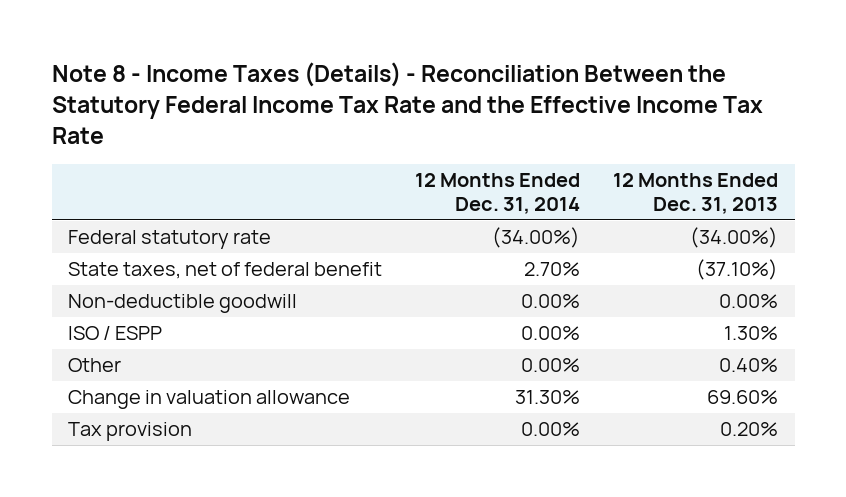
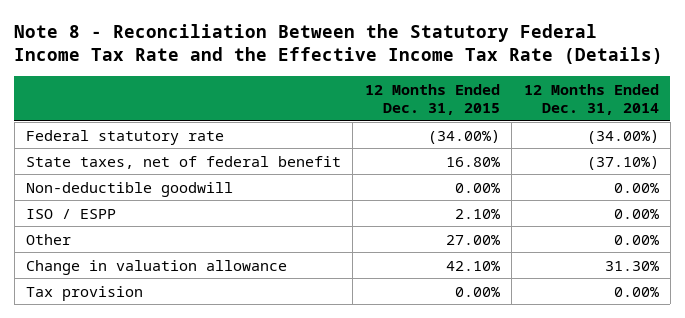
[51,62,763,145] Note 8 - Income Taxes (Details) - Reconciliation Between the Statutory Federal Income Tax Rate and the Effective Income Tax Rate -> [14,23,664,65] Note 8 - Reconciliation Between the Statutory Federal Income Tax Rate and the Effective Income Tax Rate (Details)
[613,173,779,215] 12 Months Ended Dec. 31, 2013 -> none
none -> [364,83,500,115] 12 Months Ended Dec. 31, 2015
[524,262,581,277] 2.70% -> [586,155,659,170] (37.10%)

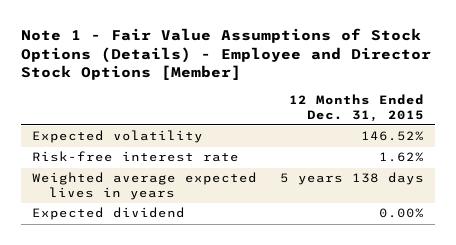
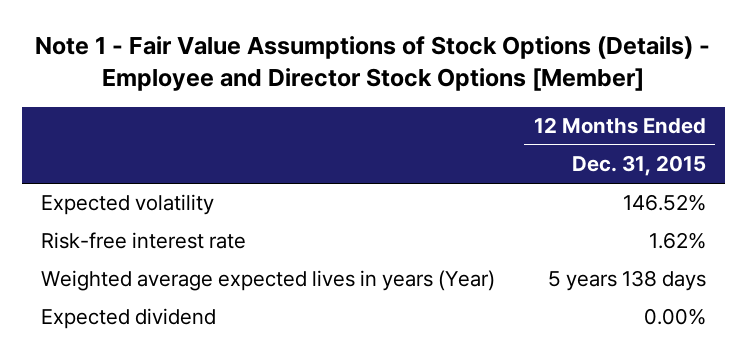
[32,172,258,201] Weighted average expected lives in years -> [40,270,495,292] Weighted average expected lives in years (Year)

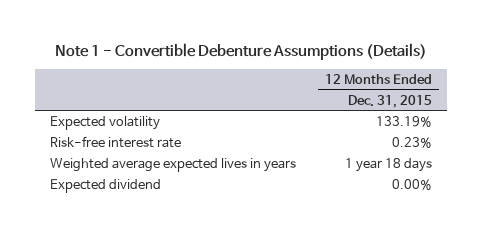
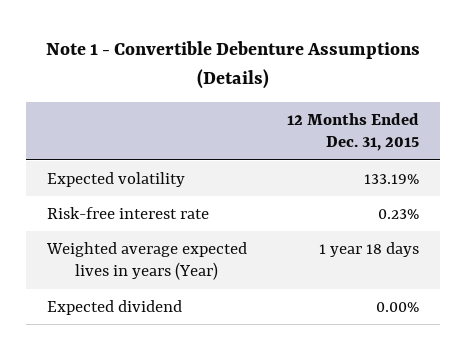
[49,158,296,173] Weighted average expected lives in years -> [45,241,247,281] Weighted average expected lives in years (Year)

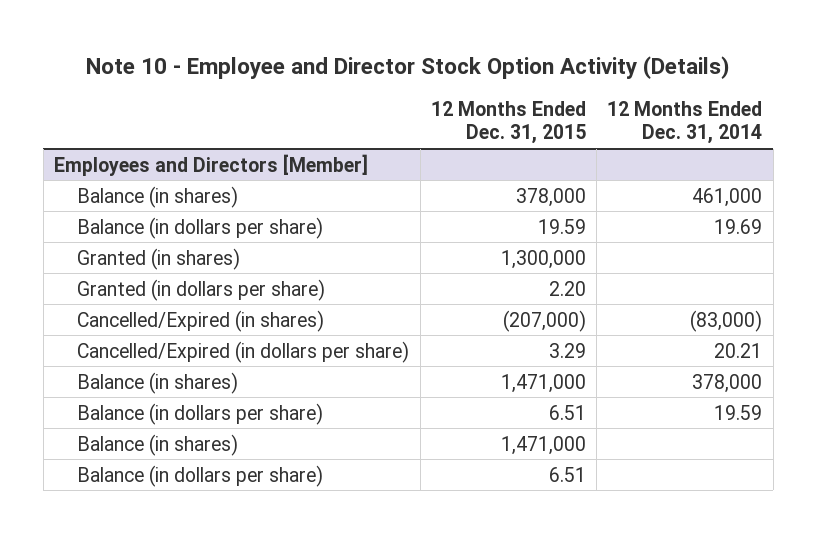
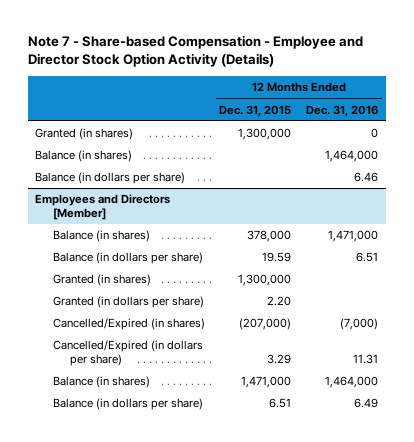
[86,55,730,79] Note 10 - Employee and Director Stock Option Activity (Details) -> [27,34,363,68] Note 7 - Share-based Compensation - Employee and Director Stock Option Activity (Details)
[607,100,763,145] 12 Months Ended Dec. 31, 2014 -> none
none -> [306,104,379,117] Dec. 31, 2016
none -> [35,128,134,141] Granted (in shares)
none -> [35,150,133,163] Balance (in shares)
none -> [35,172,186,185] Balance (in dollars per share)
[77,433,239,456] Balance (in shares) -> none
[77,464,324,487] Balance (in dollars per share) -> none

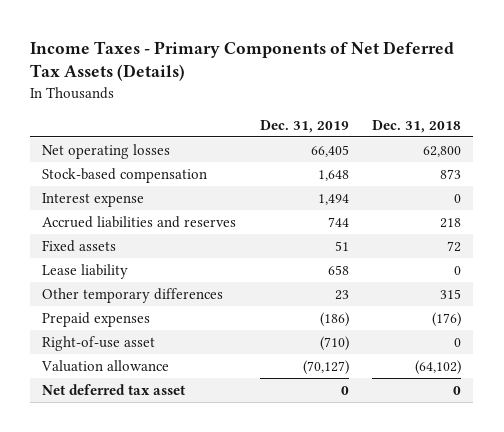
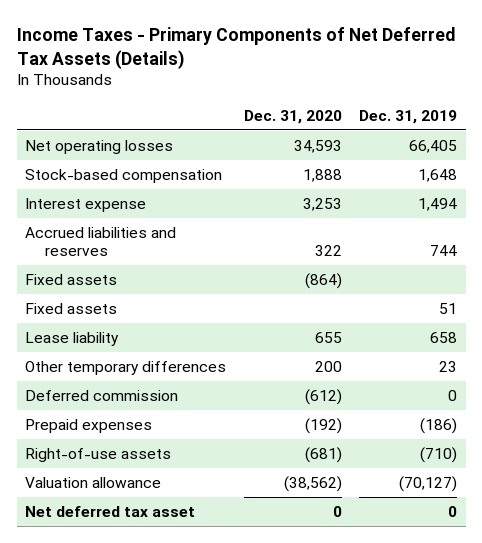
[372,119,462,133] Dec. 31, 2018 -> none
none -> [243,109,342,124] Dec. 31, 2020
none -> [25,274,118,286] Fixed assets
none -> [25,390,179,402] Deferred commission
[42,335,156,351] Right-of-use asset -> [25,448,172,463] Right-of-use assets

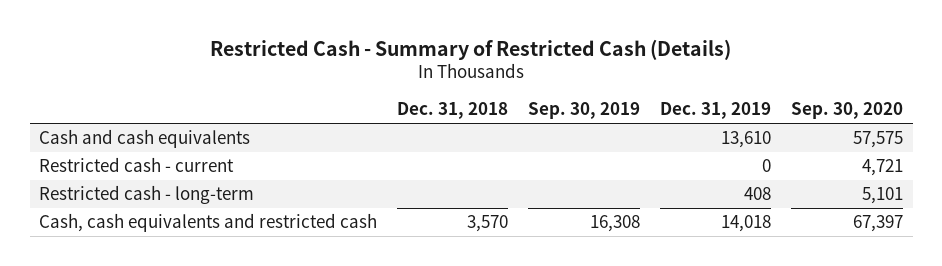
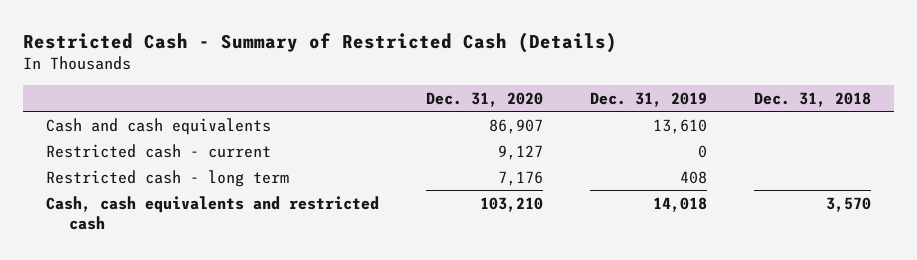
[528,102,641,120] Sep. 30, 2019 -> none
[790,102,903,120] Sep. 30, 2020 -> none
none -> [426,91,544,107] Dec. 31, 2020
[39,185,255,205] Restricted cash - long-term -> [46,169,290,187] Restricted cash - long term

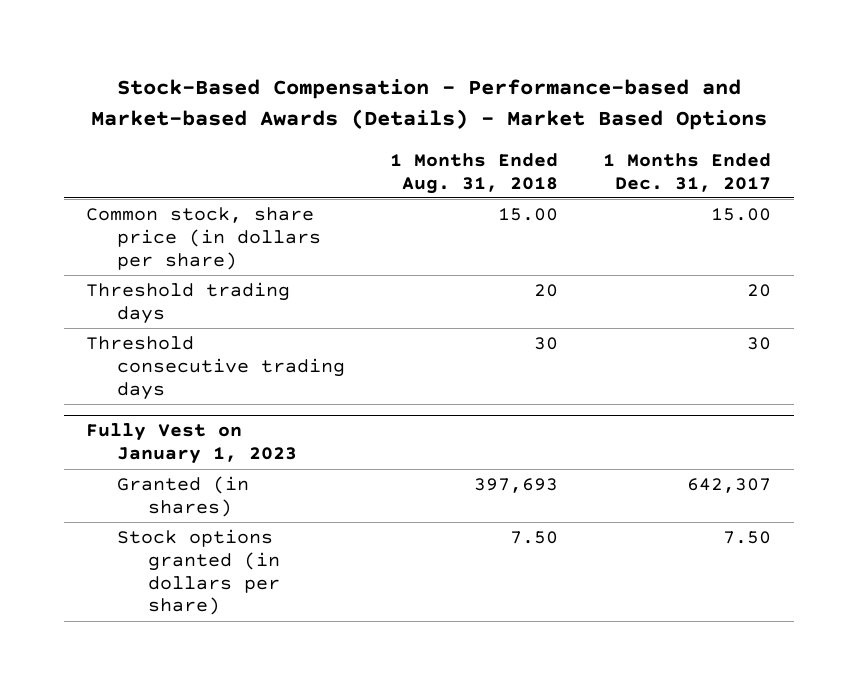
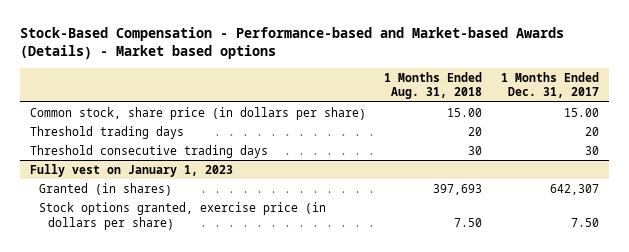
[90,79,767,131] Stock-Based Compensation - Performance-based and Market-based Awards (Details) - Market Based Options -> [20,27,565,60] Stock-Based Compensation - Performance-based and Market-based Awards (Details) - Market based options
[86,423,298,465] Fully Vest on January 1, 2023 -> [29,163,233,177] Fully vest on January 1, 2023
[117,529,281,616] Stock options granted (in dollars per share) -> [38,201,326,230] Stock options granted, exercise price (in dollars per share)

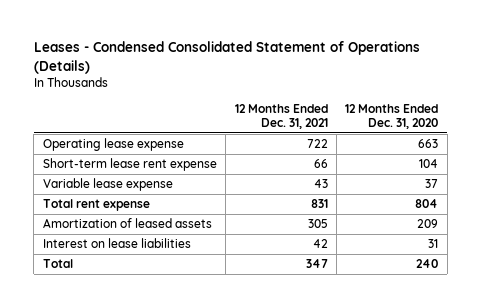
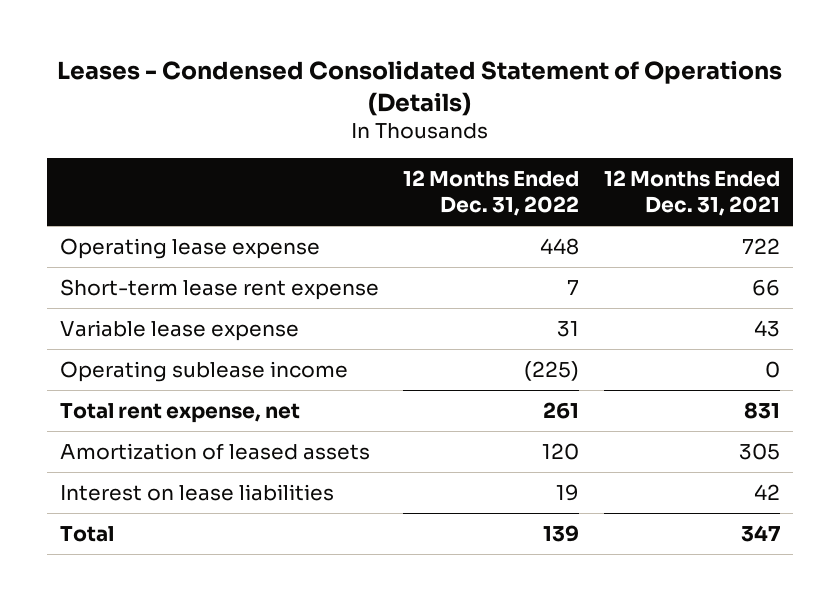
[345,104,439,129] 12 Months Ended Dec. 31, 2020 -> none
none -> [403,170,580,217] 12 Months Ended Dec. 31, 2022
none -> [59,360,348,382] Operating sublease income
[42,199,150,212] Total rent expense -> [59,402,300,423] Total rent expense, net

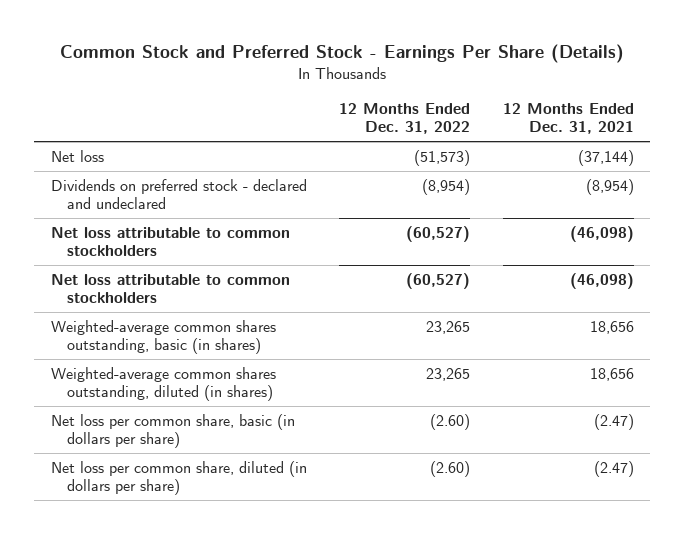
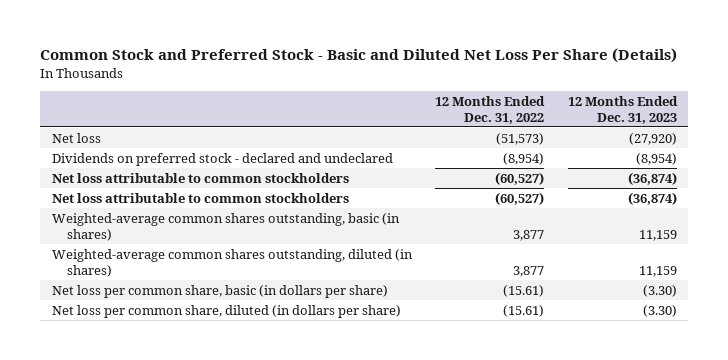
[60,44,625,64] Common Stock and Preferred Stock - Earnings Per Share (Details) -> [39,48,677,64] Common Stock and Preferred Stock - Basic and Diluted Net Loss Per Share (Details)
[503,103,635,135] 12 Months Ended Dec. 31, 2021 -> none
none -> [567,95,678,124] 12 Months Ended Dec. 31, 2023
[426,320,471,334] 23,265 -> [513,229,545,241] 3,877
[426,367,471,381] 23,265 -> [513,265,545,277] 3,877
[430,413,471,430] (2.60) -> [503,284,545,297] (15.61)
[430,460,471,477] (2.60) -> [503,304,545,317] (15.61)

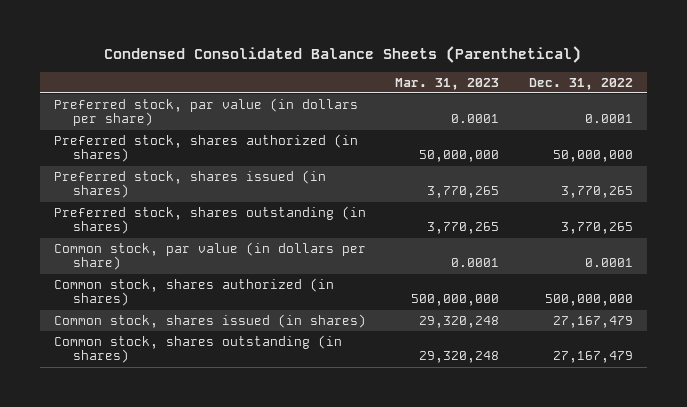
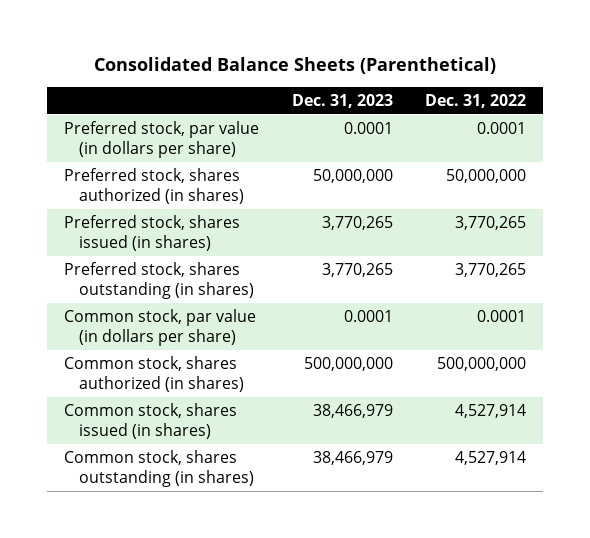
[104,46,582,64] Condensed Consolidated Balance Sheets (Parenthetical) -> [94,57,497,75] Consolidated Balance Sheets (Parenthetical)
[395,77,500,90] Mar. 31, 2023 -> none
none -> [291,93,393,108] Dec. 31, 2023
[552,315,633,328] 27,167,479 -> [455,403,527,418] 4,527,914
[552,351,633,364] 27,167,479 -> [455,450,527,465] 4,527,914

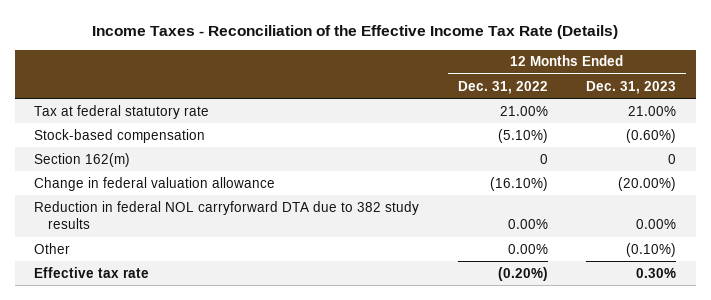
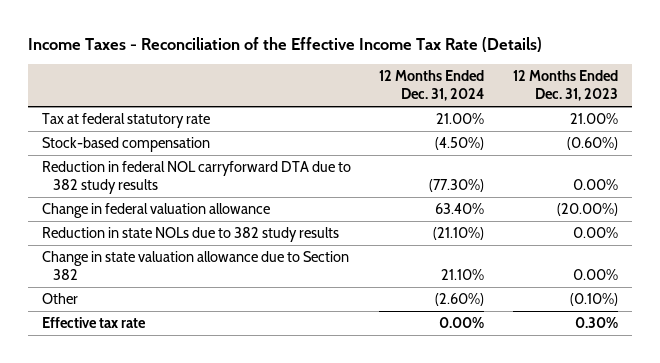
[457,80,548,94] Dec. 31, 2022 -> none
none -> [379,70,485,102] 12 Months Ended Dec. 31, 2024
[34,152,131,167] Section 162(m) -> none
[34,176,276,191] Change in federal valuation allowance -> [42,203,271,219] Change in federal valuation allowance
none -> [42,227,340,243] Reduction in state NOLs due to 382 study results
none -> [42,251,350,280] Change in state valuation allowance due to Section 382

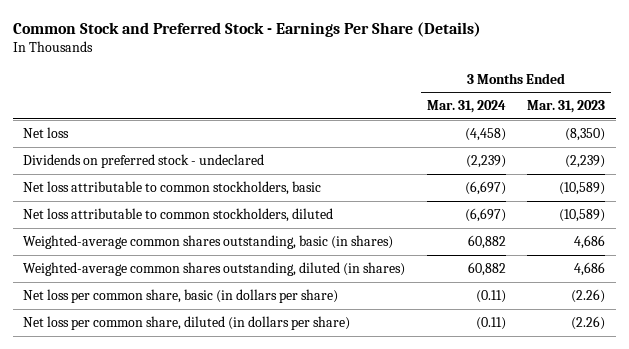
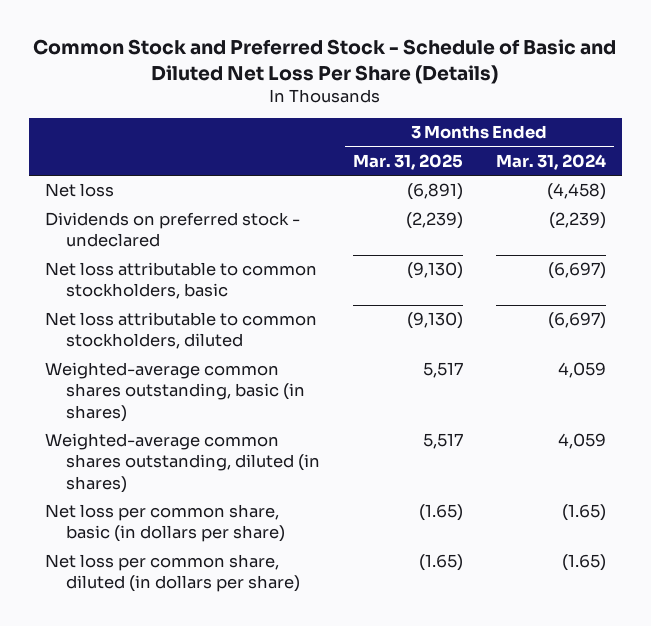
[12,21,481,37] Common Stock and Preferred Stock - Earnings Per Share (Details) -> [33,39,617,84] Common Stock and Preferred Stock - Schedule of Basic and Diluted Net Loss Per Share (Details)
[527,100,606,114] Mar. 31, 2023 -> none
none -> [352,153,463,170] Mar. 31, 2025
[467,234,506,249] 60,882 -> [557,362,606,379] 4,059
[467,261,506,276] 60,882 -> [557,433,606,450] 4,059
[475,289,506,303] (0.11) -> [561,504,606,522] (1.65)
[475,316,506,330] (0.11) -> [561,554,606,572] (1.65)

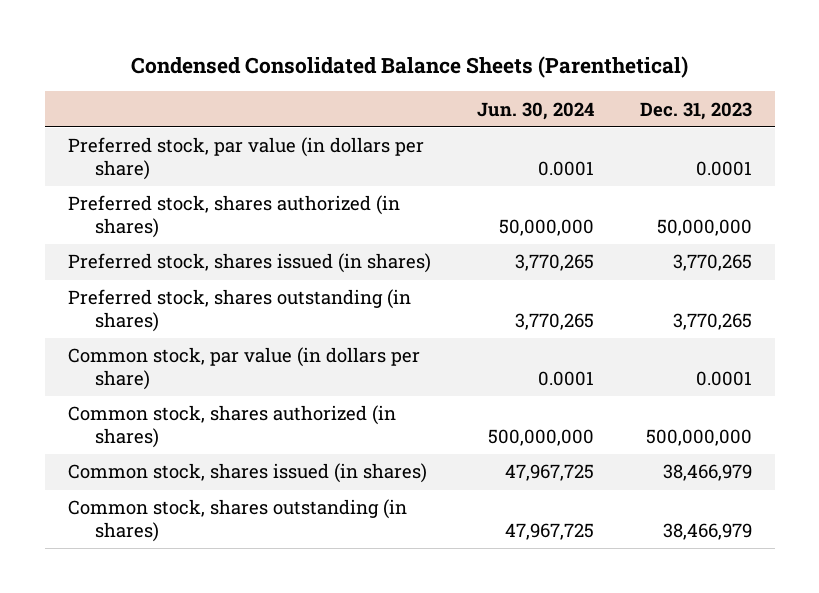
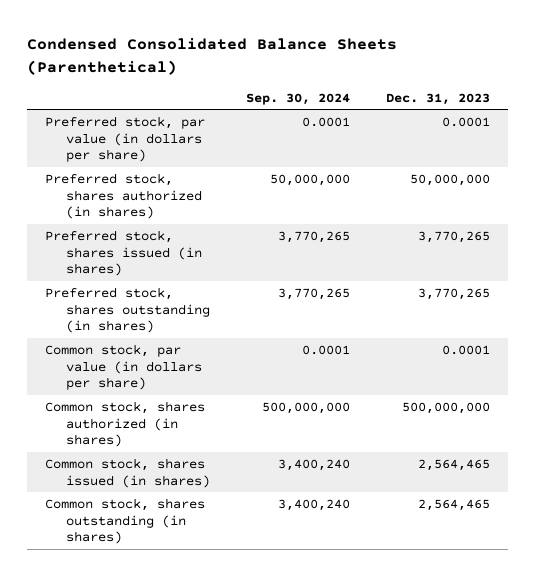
[476,101,594,120] Jun. 30, 2024 -> none
none -> [246,92,351,105] Sep. 30, 2024
[662,464,752,482] 38,466,979 -> [418,458,491,471] 2,564,465
[662,522,752,540] 38,466,979 -> [418,498,491,511] 2,564,465

